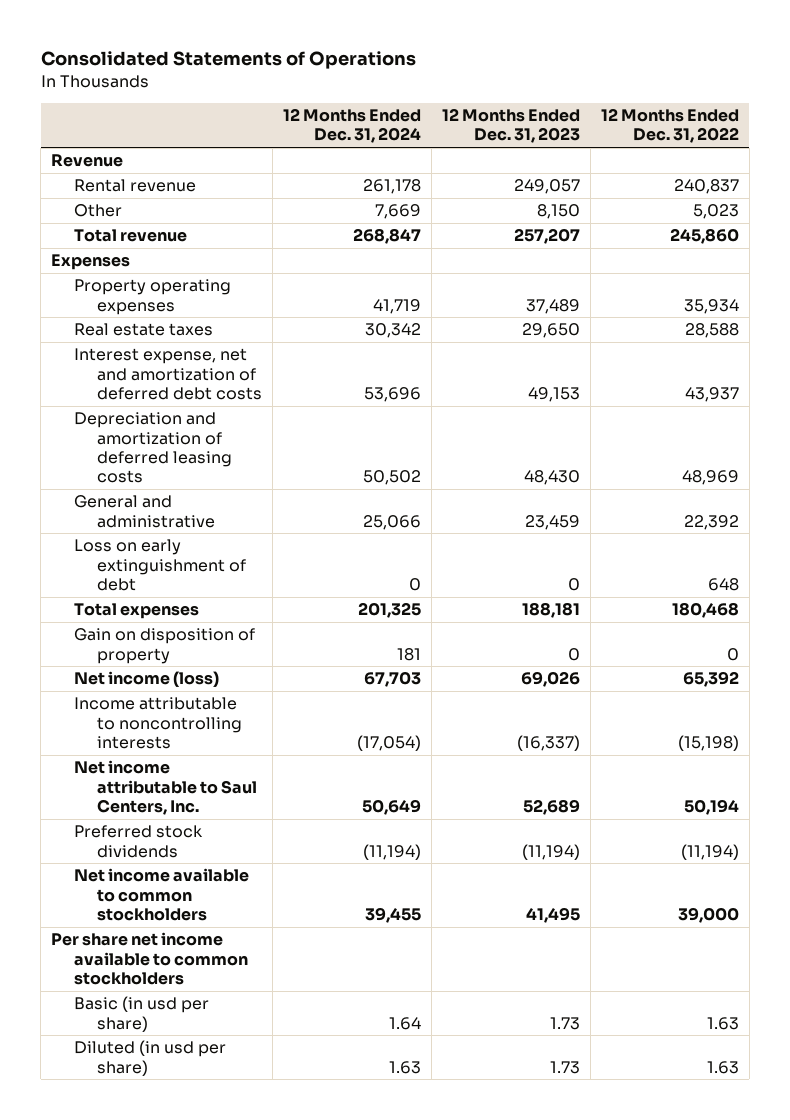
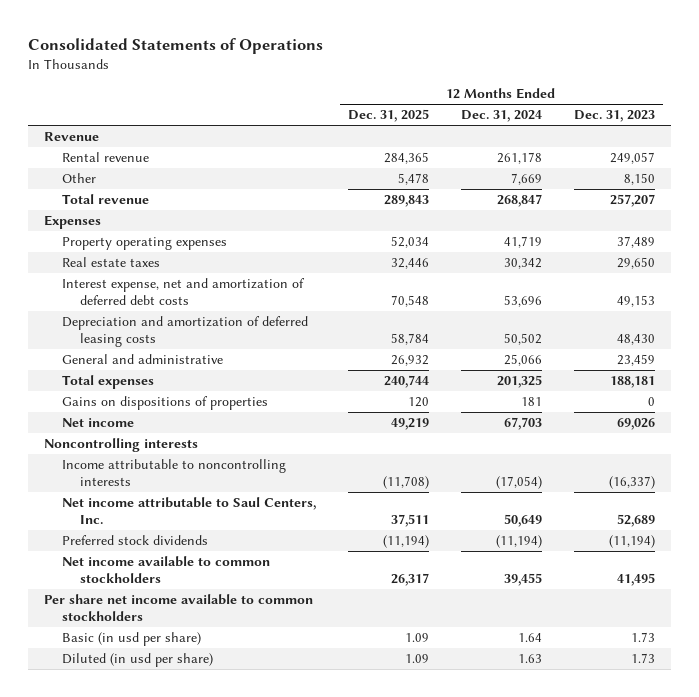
[600,108,739,144] 12 Months Ended Dec. 31, 2022 -> none
none -> [347,109,429,123] Dec. 31, 2025
[74,539,246,591] Loss on early extinguishment of debt -> none
[74,628,256,664] Gain on disposition of property -> [61,396,268,411] Gains on dispositions of properties
[74,671,220,688] Net income (loss) -> [61,418,134,428] Net income
none -> [43,438,198,453] Noncontrolling interests

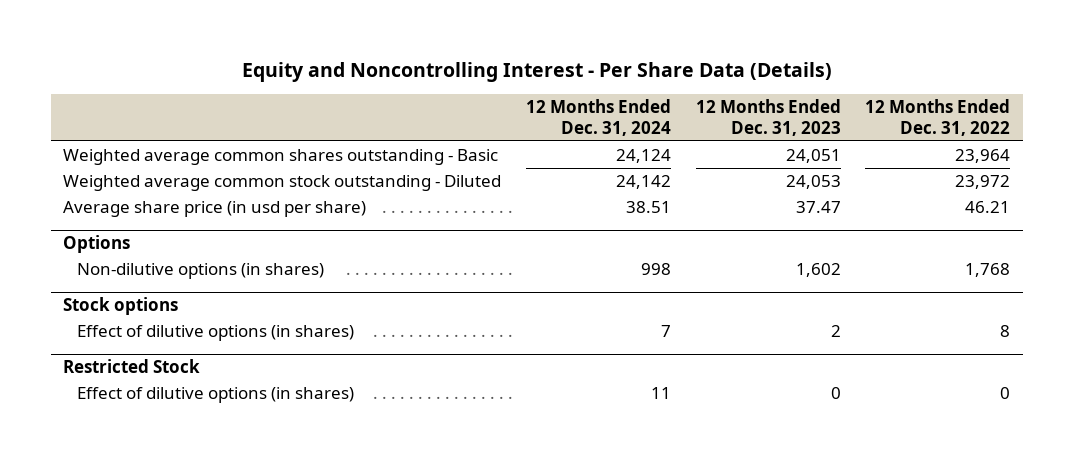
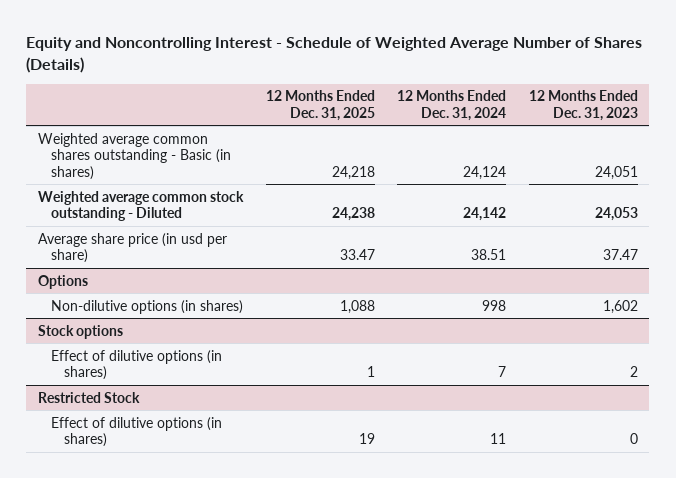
[241,62,832,83] Equity and Noncontrolling Interest - Per Share Data (Details) -> [26,37,643,73] Equity and Noncontrolling Interest - Schedule of Weighted Average Number of Shares (Details)
[865,99,1011,136] 12 Months Ended Dec. 31, 2022 -> none
none -> [265,90,375,121] 12 Months Ended Dec. 31, 2025
[63,149,499,166] Weighted average common shares outstanding - Basic -> [37,132,232,180] Weighted average common shares outstanding - Basic (in shares)

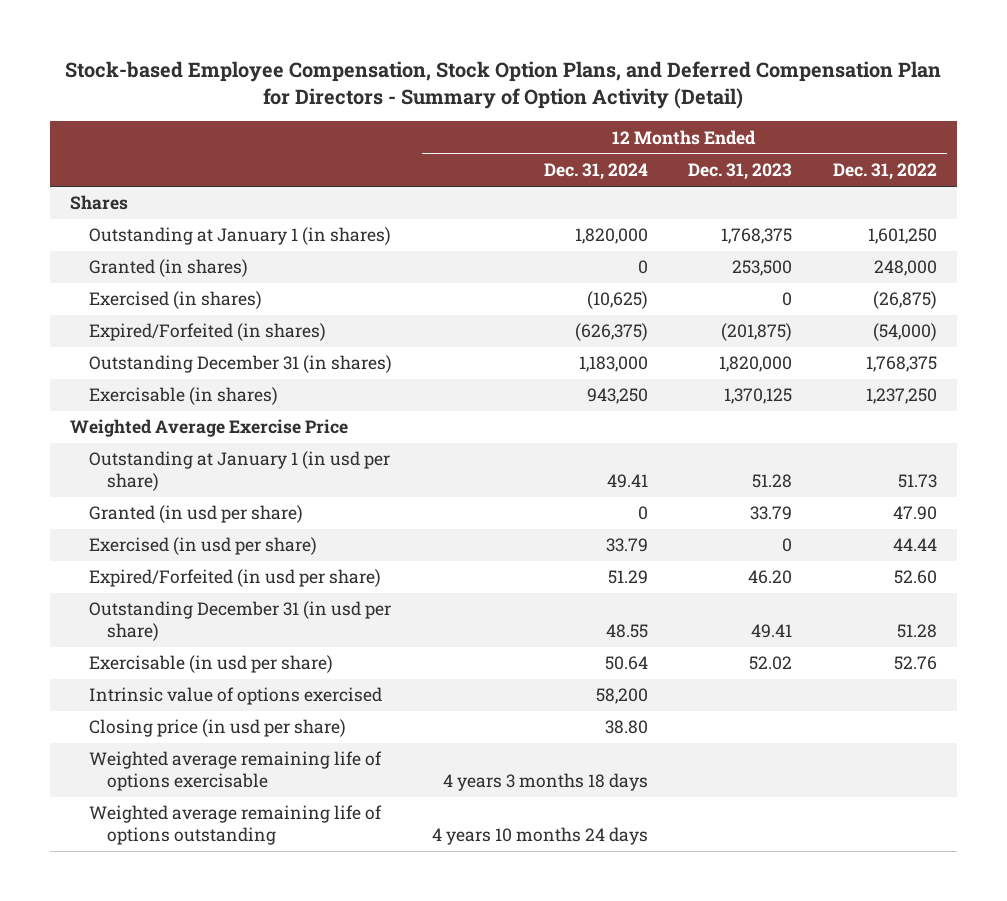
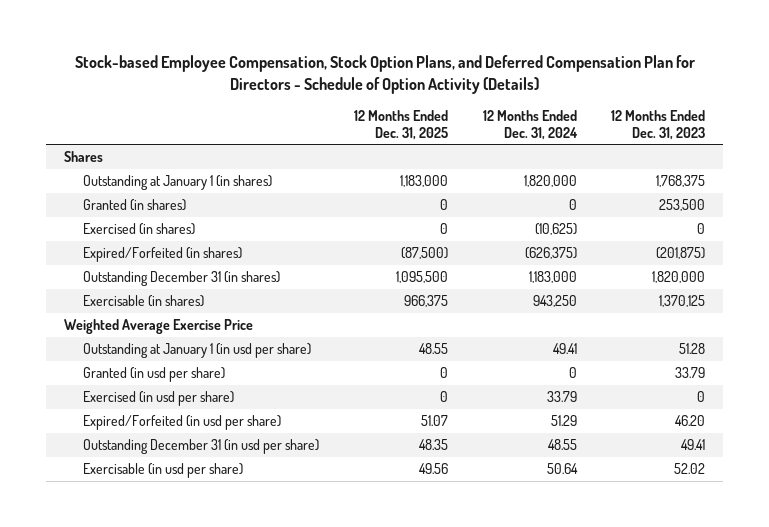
[65,61,942,109] Stock-based Employee Compensation, Stock Option Plans, and Deferred Compensation Plan for Directors - Summary of Option Activity (Detail) -> [74,55,695,95] Stock-based Employee Compensation, Stock Option Plans, and Deferred Compensation Plan for Directors - Schedule of Option Activity (Details)
[832,163,937,181] Dec. 31, 2022 -> none
none -> [353,110,448,140] 12 Months Ended Dec. 31, 2025
[88,687,382,706] Intrinsic value of options exercised -> none
[88,719,346,738] Closing price (in usd per share) -> none
[88,751,382,792] Weighted average remaining life of options exercisable -> none
[88,805,382,846] Weighted average remaining life of options outstanding -> none

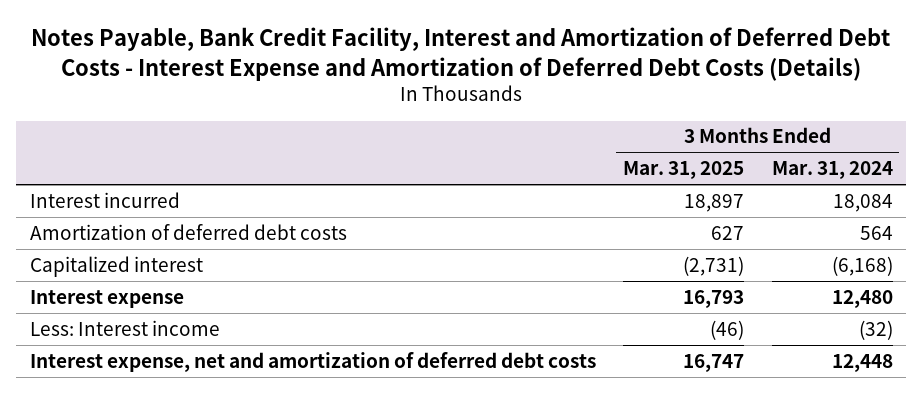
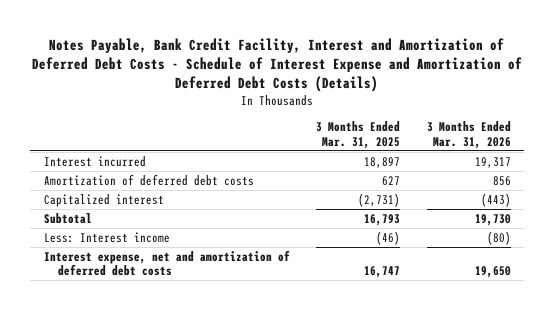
[31,26,891,81] Notes Payable, Bank Credit Facility, Interest and Amortization of Deferred Debt Costs - Interest Expense and Amortization of Deferred Debt Costs (Details) -> [32,37,523,93] Notes Payable, Bank Credit Facility, Interest and Amortization of Deferred Debt Costs - Schedule of Interest Expense and Amortization of Deferred Debt Costs (Details)
[771,161,893,180] Mar. 31, 2024 -> none
none -> [426,121,511,149] 3 Months Ended Mar. 31, 2026
[29,289,184,308] Interest expense -> [43,212,92,224] Subtotal

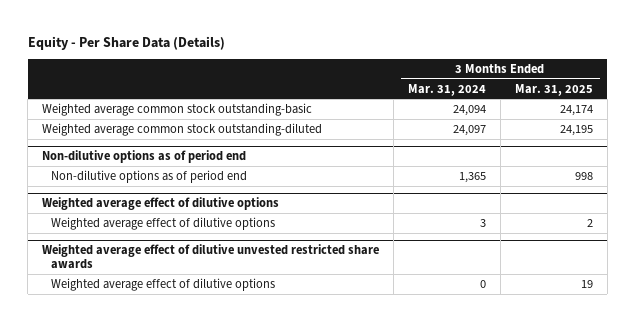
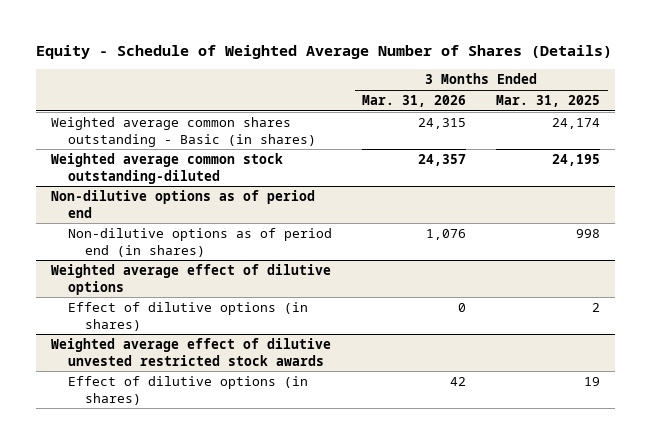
[27,35,225,50] Equity - Per Share Data (Details) -> [35,45,612,60] Equity - Schedule of Weighted Average Number of Shares (Details)
[407,83,486,96] Mar. 31, 2024 -> none
none -> [362,95,467,108] Mar. 31, 2026
[42,102,313,116] Weighted average common stock outstanding-basic -> [50,117,316,147] Weighted average common shares outstanding - Basic (in shares)
[50,169,247,183] Non-dilutive options as of period end -> [67,228,332,257] Non-dilutive options as of period end (in shares)
[50,216,275,230] Weighted average effect of dilutive options -> [67,302,308,331] Effect of dilutive options (in shares)
[42,244,380,270] Weighted average effect of dilutive unvested restricted share awards -> [50,338,331,366] Weighted average effect of dilutive unvested restricted stock awards
[50,277,275,291] Weighted average effect of dilutive options -> [67,376,308,405] Effect of dilutive options (in shares)

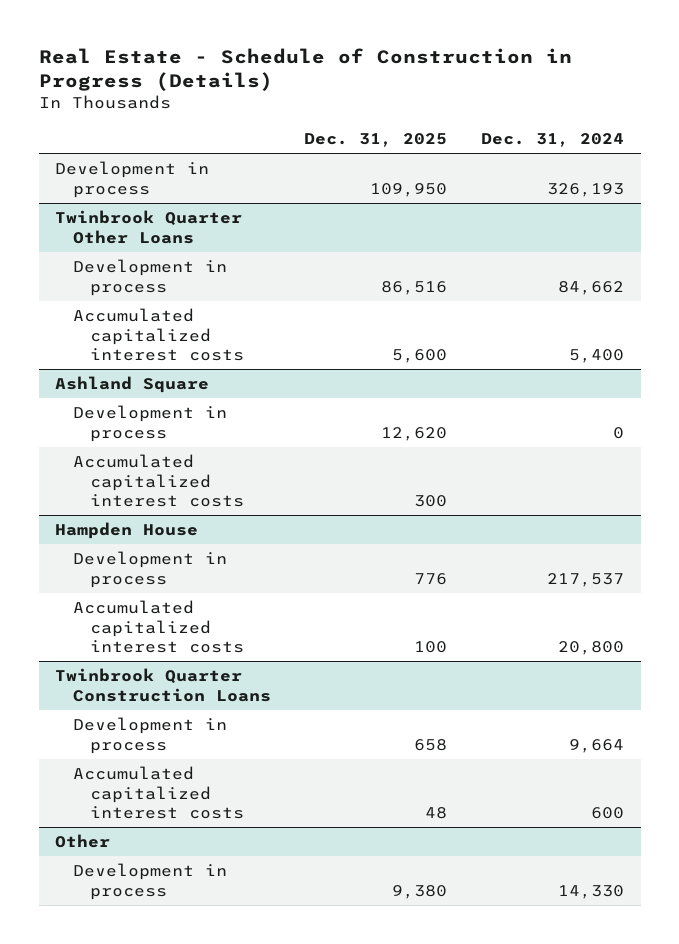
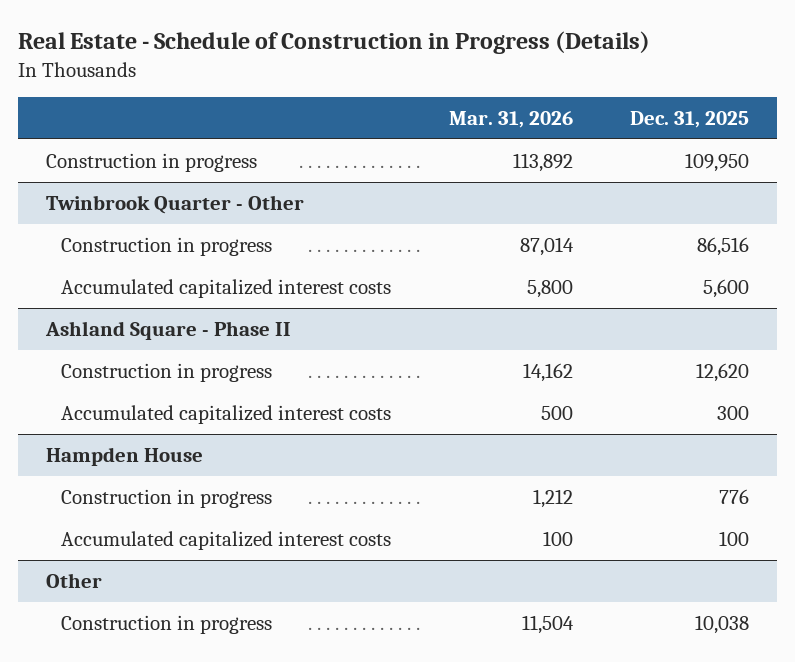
[480,133,624,148] Dec. 31, 2024 -> none
none -> [448,111,573,129] Mar. 31, 2026
[55,161,210,198] Development in process -> [46,152,258,172] Construction in progress
[55,210,243,244] Twinbrook Quarter Other Loans -> [46,194,305,214] Twinbrook Quarter - Other
[72,259,227,296] Development in process -> [61,236,273,256] Construction in progress
[55,376,210,394] Ashland Square -> [45,320,292,340] Ashland Square - Phase II
[72,405,227,442] Development in process -> [61,362,273,382] Construction in progress
[72,551,227,588] Development in process -> [61,488,273,508] Construction in progress
[55,668,271,702] Twinbrook Quarter Construction Loans -> none
[72,717,227,754] Development in process -> none
[72,766,244,819] Accumulated capitalized interest costs -> none
[72,863,227,900] Development in process -> [61,614,273,634] Construction in progress
[392,884,448,899] 9,380 -> [694,614,749,634] 10,038

